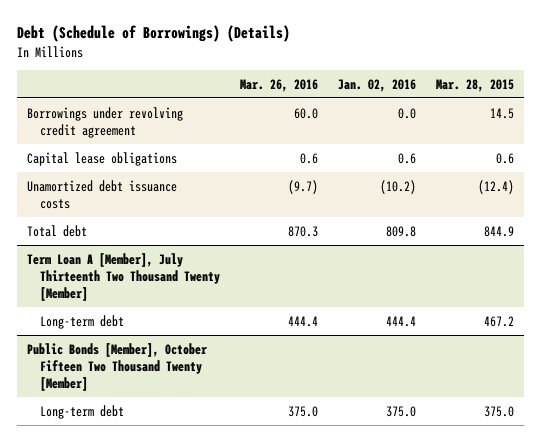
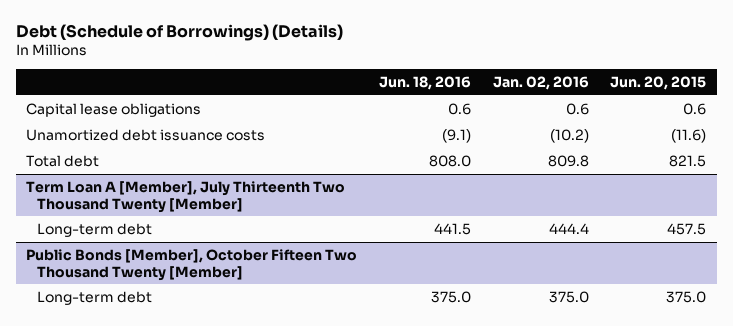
[239,78,318,92] Mar. 26, 2016 -> none
[435,78,514,92] Mar. 28, 2015 -> none
none -> [379,76,472,91] Jun. 18, 2016
none -> [610,76,707,91] Jun. 20, 2015
[27,106,184,138] Borrowings under revolving credit agreement -> none

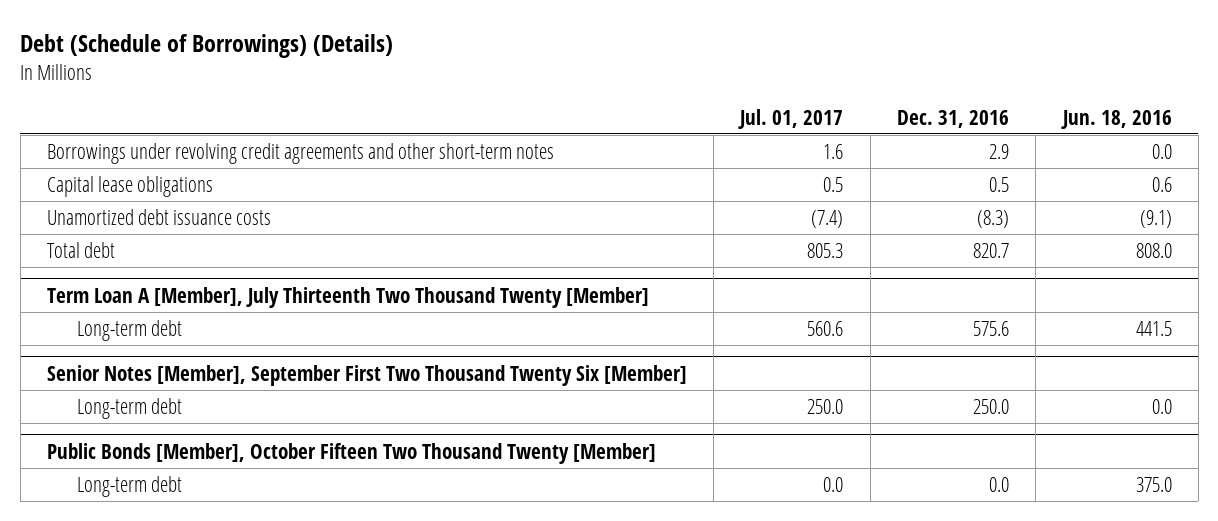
[492,76,589,91] Jan. 02, 2016 -> none
[610,76,707,91] Jun. 20, 2015 -> none
none -> [738,108,844,129] Jul. 01, 2017
none -> [896,109,1009,128] Dec. 31, 2016
none -> [46,142,554,164] Borrowings under revolving credit agreements and other short-term notes
none -> [46,364,687,386] Senior Notes [Member], September First Two Thousand Twenty Six [Member]
none -> [77,397,183,419] Long-term debt

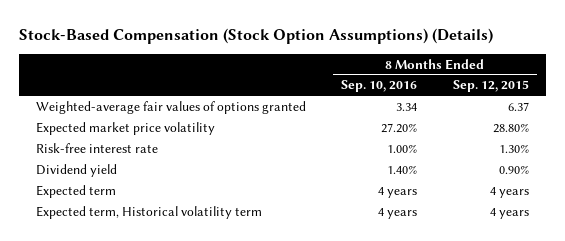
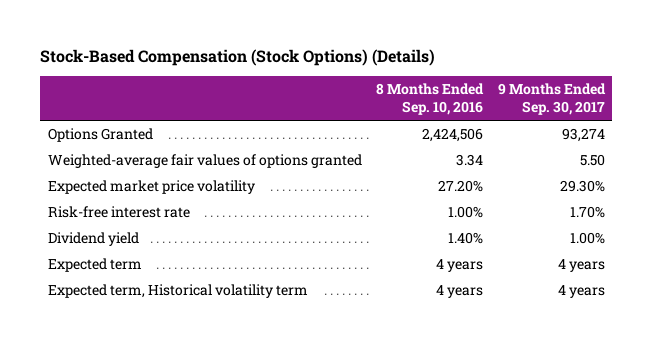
[18,27,493,44] Stock-Based Compensation (Stock Option Assumptions) (Details) -> [40,49,436,67] Stock-Based Compensation (Stock Options) (Details)
[452,80,529,93] Sep. 12, 2015 -> none
none -> [497,83,606,116] 9 Months Ended Sep. 30, 2017
none -> [47,127,153,142] Options Granted

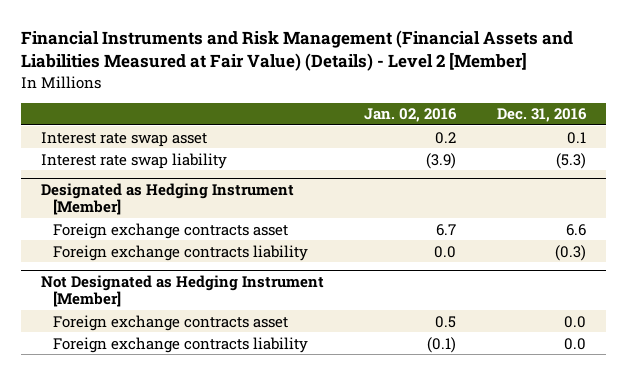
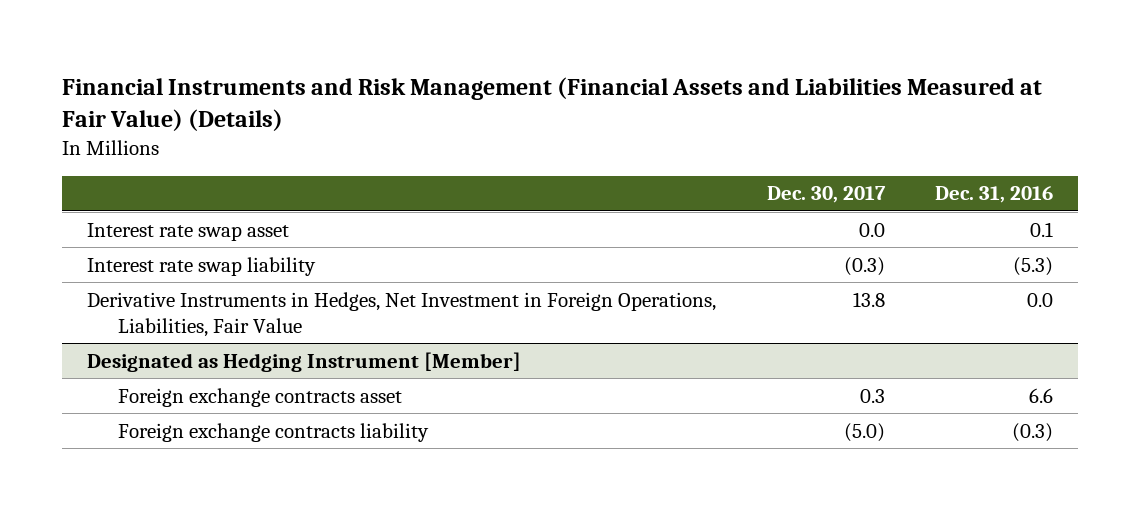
[21,30,574,72] Financial Instruments and Risk Management (Financial Assets and Liabilities Measured at Fair Value) (Details) - Level 2 [Member] -> [62,76,1043,131] Financial Instruments and Risk Management (Financial Assets and Liabilities Measured at Fair Value) (Details)
[364,108,458,123] Jan. 02, 2016 -> none
none -> [766,186,886,204] Dec. 30, 2017
none -> [87,291,717,337] Derivative Instruments in Hedges, Net Investment in Foreign Operations, Liabilities, Fair Value
[41,275,325,308] Not Designated as Hedging Instrument [Member] -> none
[52,314,288,331] Foreign exchange contracts asset -> none
[52,336,308,353] Foreign exchange contracts liability -> none

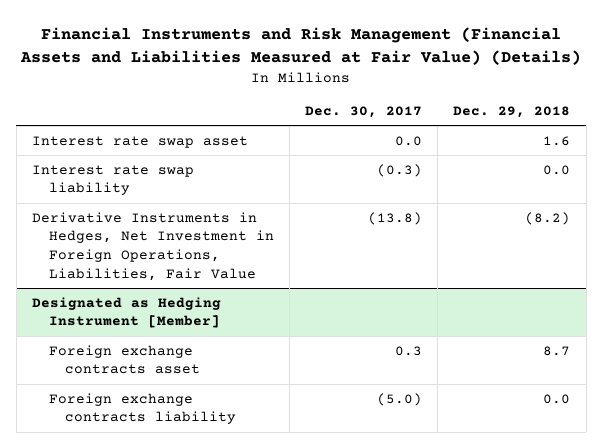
[934,186,1053,204] Dec. 31, 2016 -> none
none -> [453,106,571,119] Dec. 29, 2018
[852,291,885,307] 13.8 -> [368,211,423,225] (13.8)

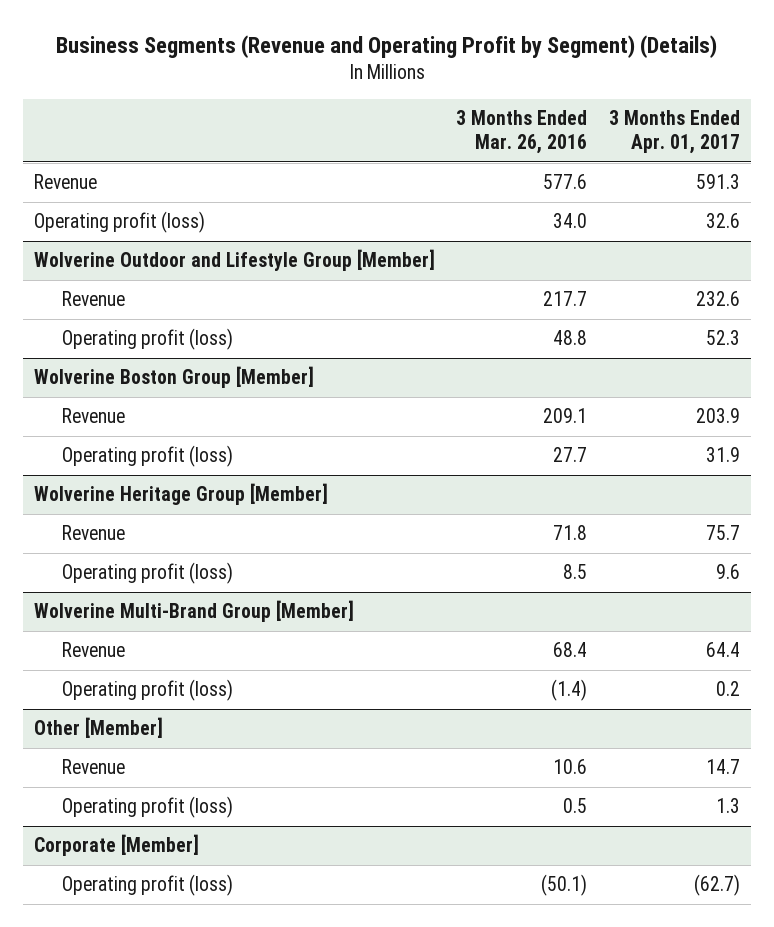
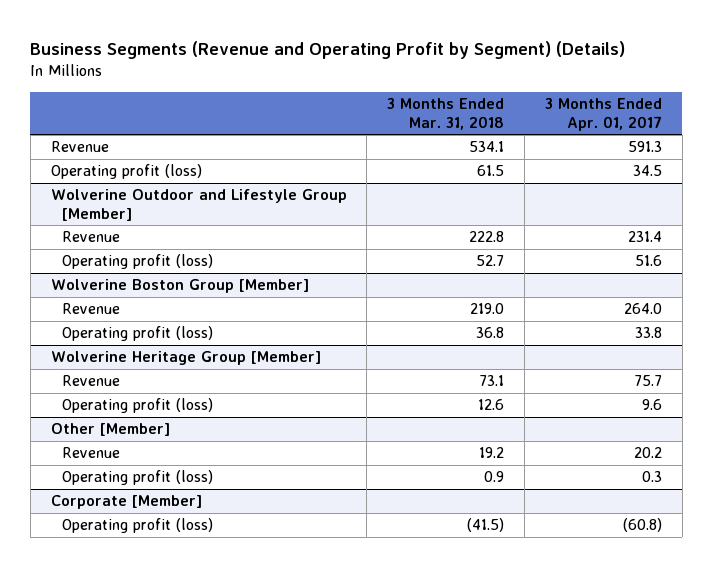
[456,110,588,155] 3 Months Ended Mar. 26, 2016 -> none
none -> [387,98,505,130] 3 Months Ended Mar. 31, 2018
[705,213,740,229] 32.6 -> [632,165,662,177] 34.5
[695,291,740,307] 232.6 -> [627,231,662,243] 231.4
[705,330,740,346] 52.3 -> [634,255,662,267] 51.6
[695,408,740,424] 203.9 -> [623,303,662,315] 264.0
[705,447,740,463] 31.9 -> [634,327,662,339] 33.8
[33,600,354,623] Wolverine Multi-Brand Group [Member] -> none
[61,642,125,658] Revenue -> none
[61,679,233,702] Operating profit (loss) -> none
[705,759,740,775] 14.7 -> [633,447,662,459] 20.2
[715,798,740,814] 1.3 -> [641,471,662,483] 0.3
[693,874,740,897] (62.7) -> [622,518,662,533] (60.8)

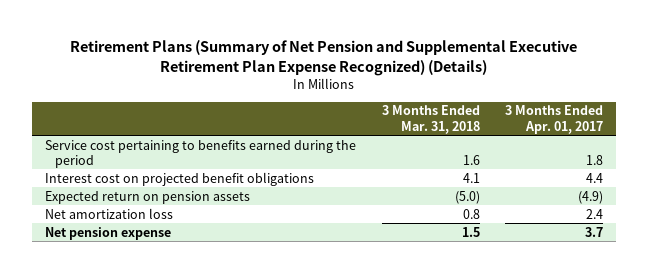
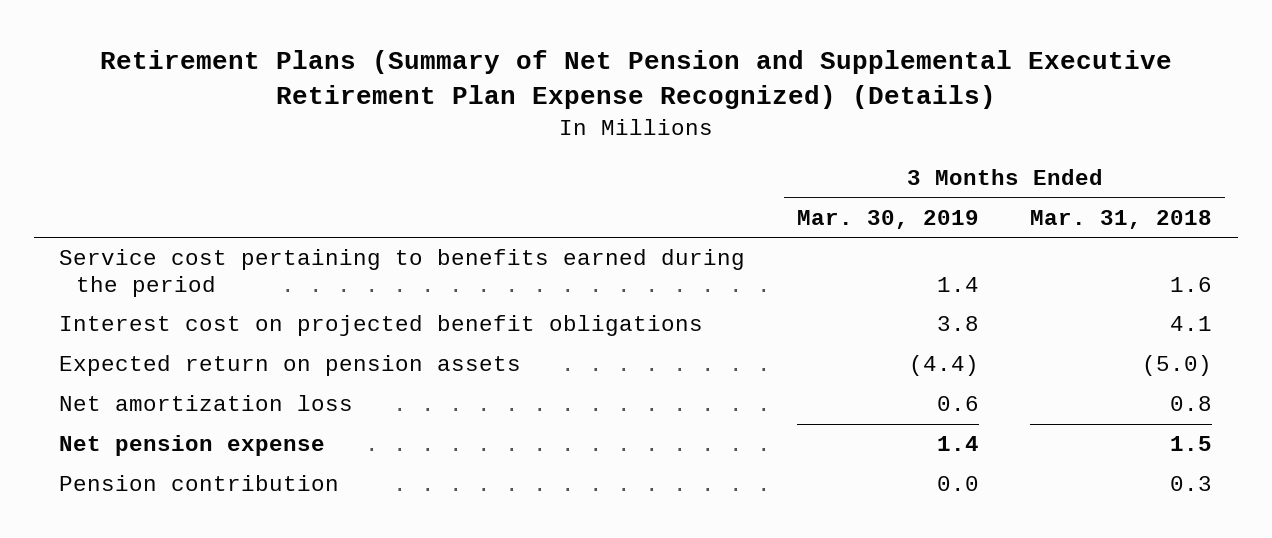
[505,105,604,134] 3 Months Ended Apr. 01, 2017 -> none
none -> [796,209,979,229] Mar. 30, 2019
none -> [59,475,340,492] Pension contribution

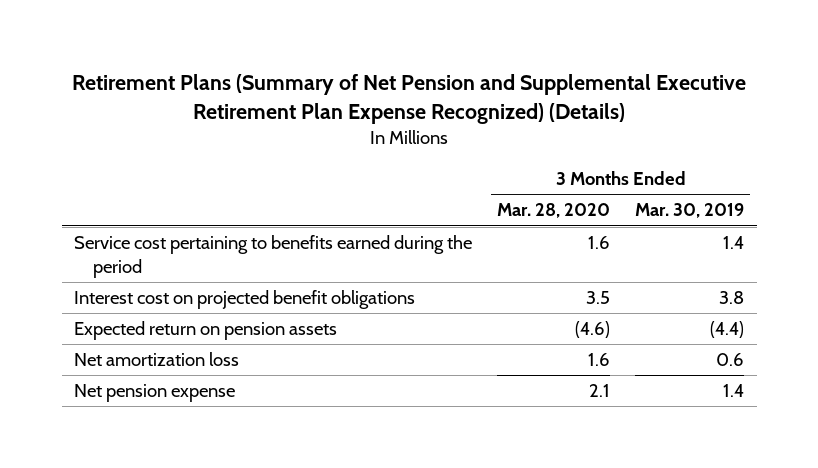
[1030,209,1213,229] Mar. 31, 2018 -> none
none -> [497,203,611,219] Mar. 28, 2020
[59,475,340,492] Pension contribution -> none

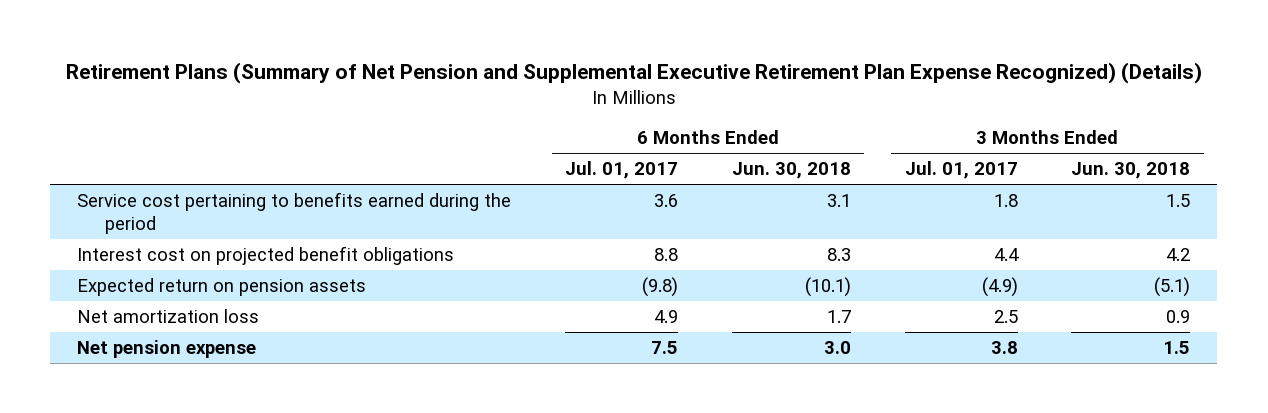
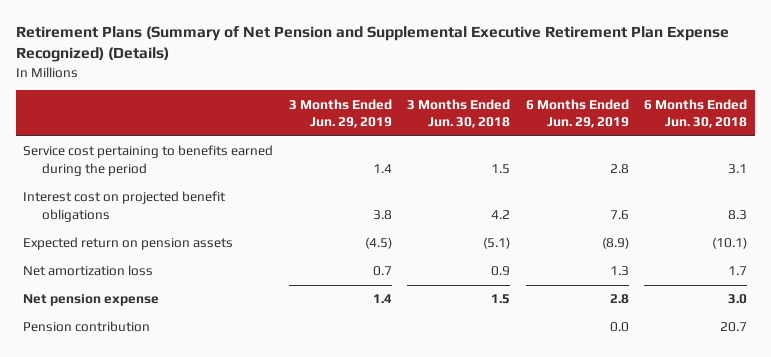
[565,161,679,180] Jul. 01, 2017 -> none
[904,161,1018,180] Jul. 01, 2017 -> none
none -> [288,98,392,129] 3 Months Ended Jun. 29, 2019
none -> [525,98,629,129] 6 Months Ended Jun. 29, 2019
none -> [23,321,151,333] Pension contribution

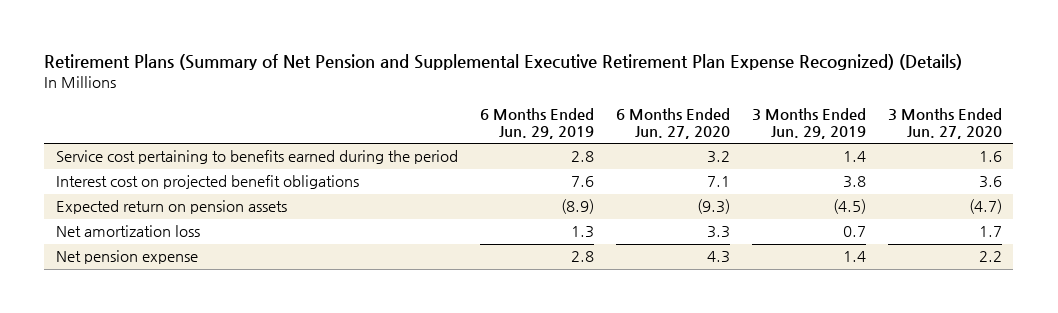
[407,98,511,129] 3 Months Ended Jun. 30, 2018 -> none
[644,98,748,129] 6 Months Ended Jun. 30, 2018 -> none
none -> [615,107,730,140] 6 Months Ended Jun. 27, 2020
none -> [888,107,1003,140] 3 Months Ended Jun. 27, 2020
[23,321,151,333] Pension contribution -> none

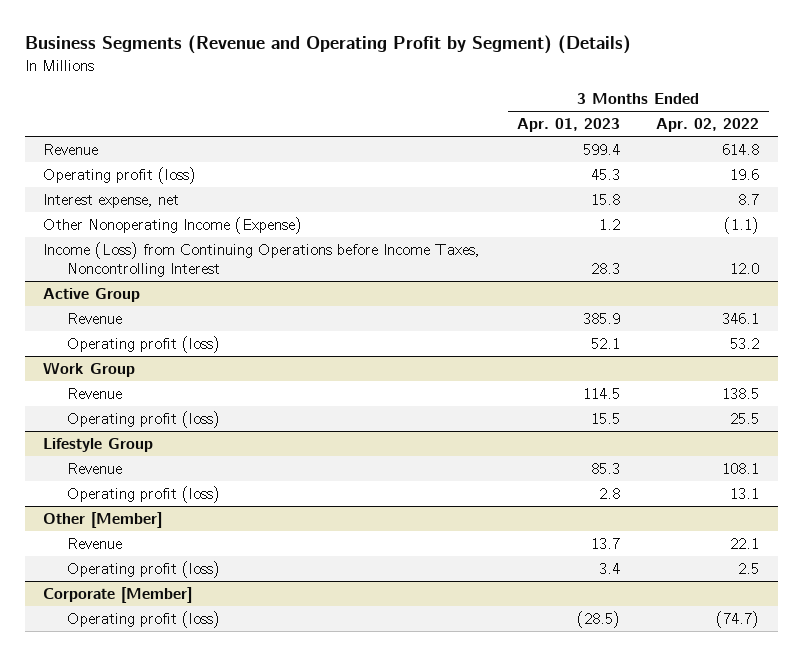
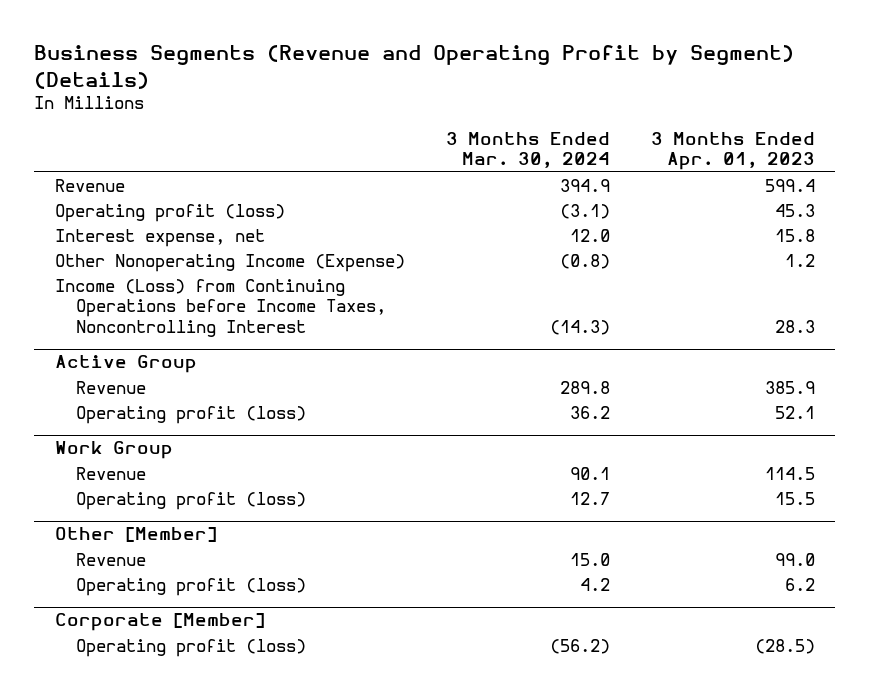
[656,118,760,133] Apr. 02, 2022 -> none
none -> [445,132,610,169] 3 Months Ended Mar. 30, 2024
[43,437,154,452] Lifestyle Group -> none
[67,462,123,474] Revenue -> none
[67,485,221,503] Operating profit (loss) -> none
[590,537,620,549] 13.7 -> [774,553,815,567] 99.0
[598,562,620,574] 3.4 -> [784,578,815,592] 6.2

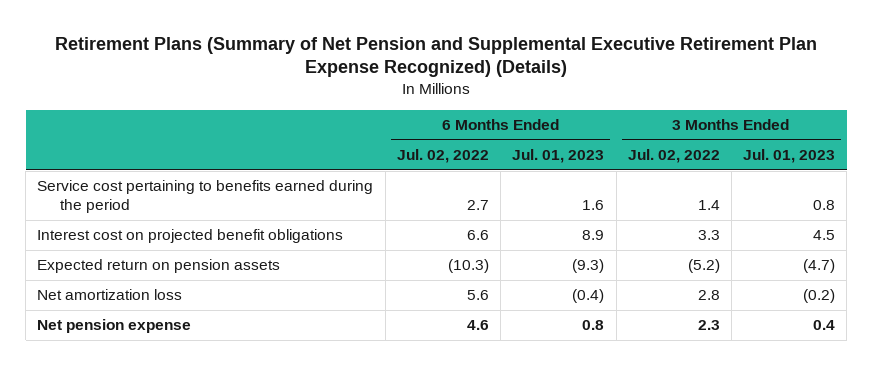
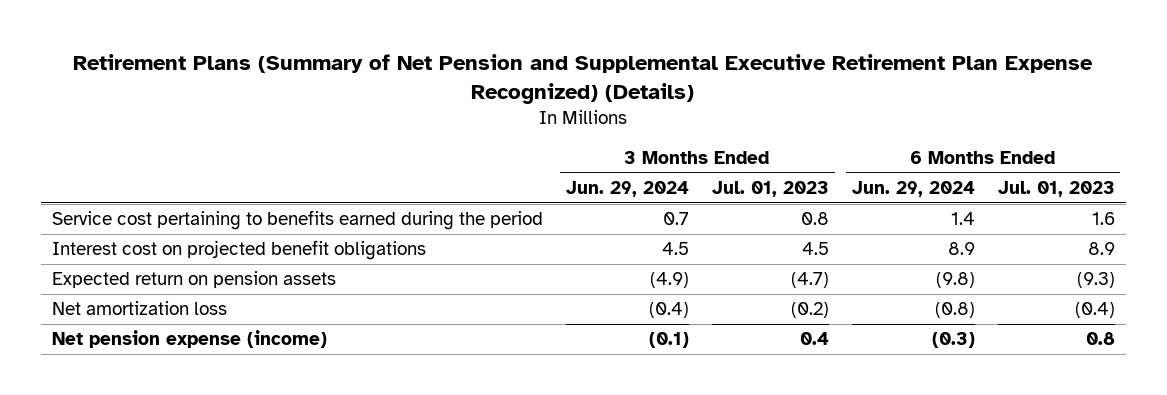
[396,149,489,164] Jul. 02, 2022 -> none
[627,149,720,164] Jul. 02, 2022 -> none
none -> [565,181,689,198] Jun. 29, 2024
none -> [851,181,975,198] Jun. 29, 2024
[37,319,192,334] Net pension expense -> [52,330,328,349] Net pension expense (income)

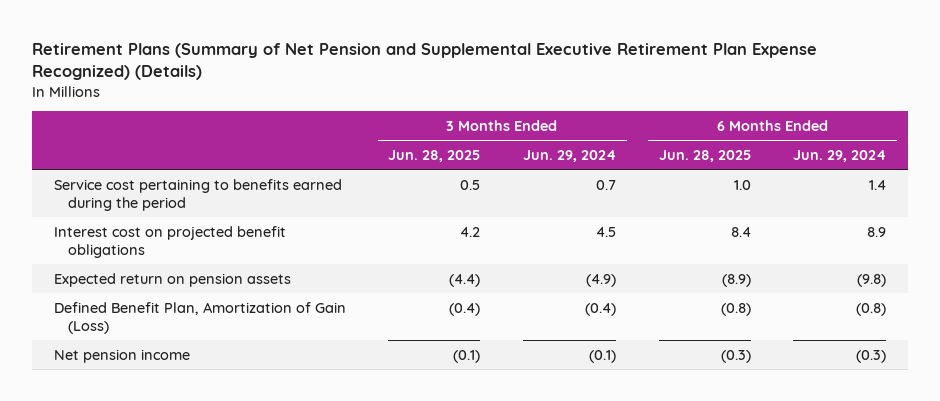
[711,181,829,198] Jul. 01, 2023 -> none
[997,181,1115,198] Jul. 01, 2023 -> none
none -> [388,150,481,163] Jun. 28, 2025
none -> [658,150,751,163] Jun. 28, 2025
[52,301,228,316] Net amortization loss -> [53,301,346,334] Defined Benefit Plan, Amortization of Gain (Loss)
[52,330,328,349] Net pension expense (income) -> [53,348,190,363] Net pension income

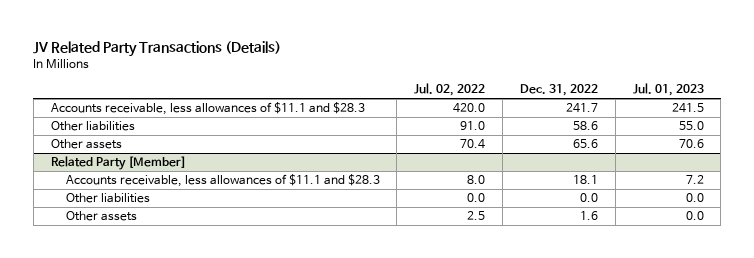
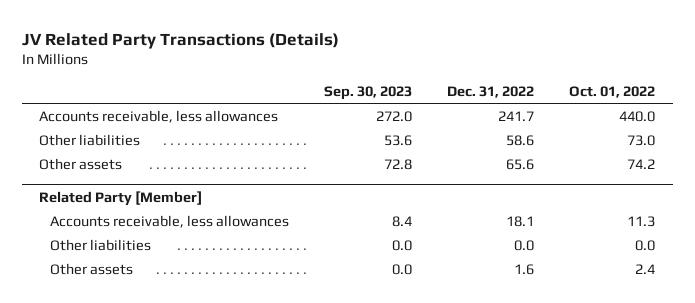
[414,83,486,97] Jul. 02, 2022 -> none
[632,83,704,97] Jul. 01, 2023 -> none
none -> [324,85,413,100] Sep. 30, 2023
none -> [569,85,656,98] Oct. 01, 2022
[50,102,365,116] Accounts receivable, less allowances of $11.1 and $28.3 -> [39,109,279,123] Accounts receivable, less allowances
[65,174,380,188] Accounts receivable, less allowances of $11.1 and $28.3 -> [50,214,290,228] Accounts receivable, less allowances

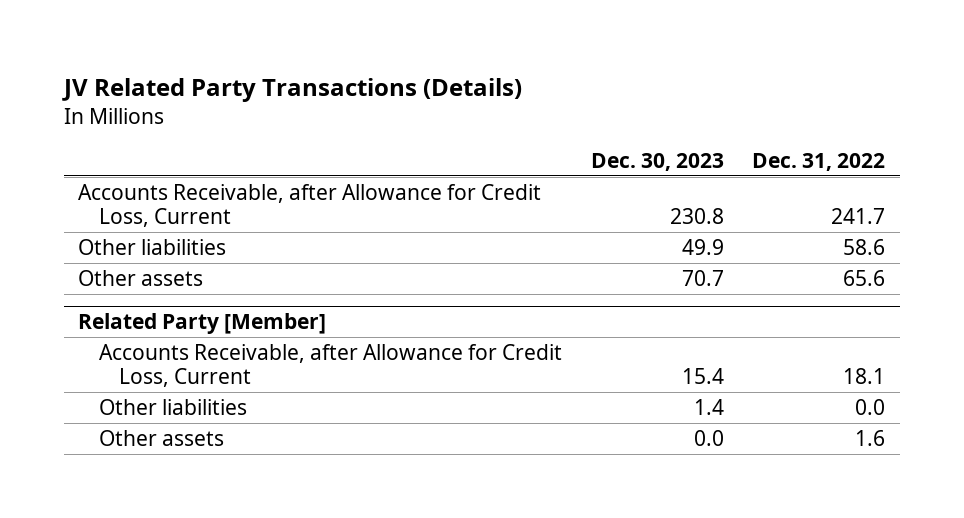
[324,85,413,100] Sep. 30, 2023 -> none
[569,85,656,98] Oct. 01, 2022 -> none
none -> [590,152,724,171] Dec. 30, 2023
[39,109,279,123] Accounts receivable, less allowances -> [78,183,542,228] Accounts Receivable, after Allowance for Credit Loss, Current
[50,214,290,228] Accounts receivable, less allowances -> [98,343,562,388] Accounts Receivable, after Allowance for Credit Loss, Current

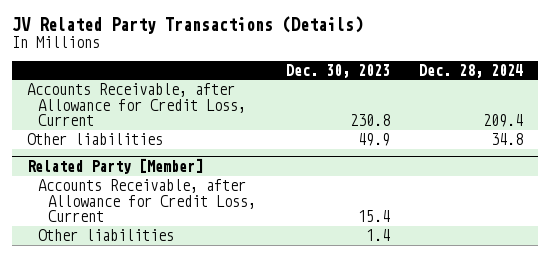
[752,152,886,171] Dec. 31, 2022 -> none
none -> [419,63,524,78] Dec. 28, 2024
[78,269,204,286] Other assets -> none
[98,429,224,446] Other assets -> none

